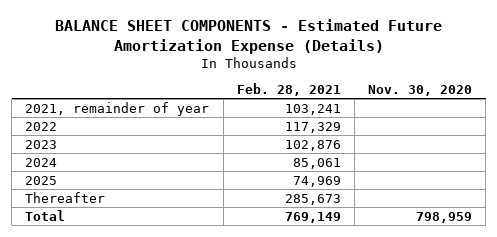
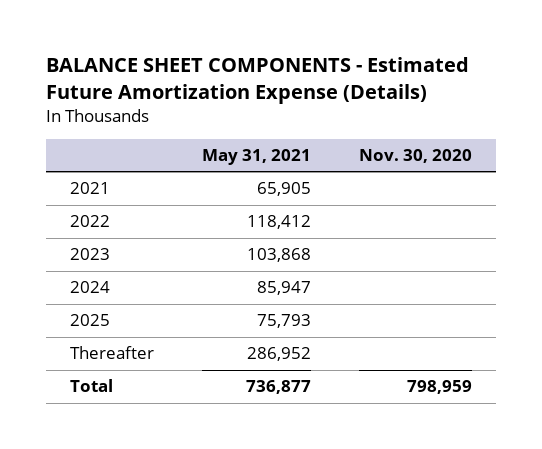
[236,82,341,96] Feb. 28, 2021 -> none
none -> [201,148,311,165] May 31, 2021
[25,101,210,116] 2021, remainder of year -> [69,182,110,195] 2021

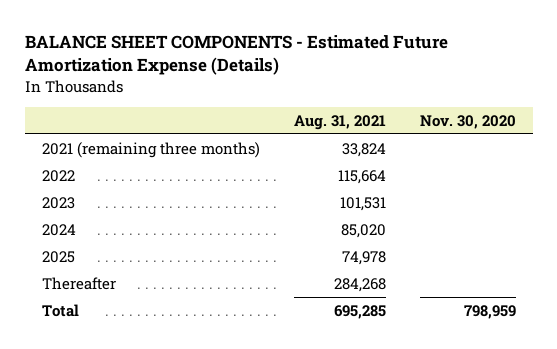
[201,148,311,165] May 31, 2021 -> none
none -> [293,114,386,130] Aug. 31, 2021
[69,182,110,195] 2021 -> [41,141,260,158] 2021 (remaining three months)

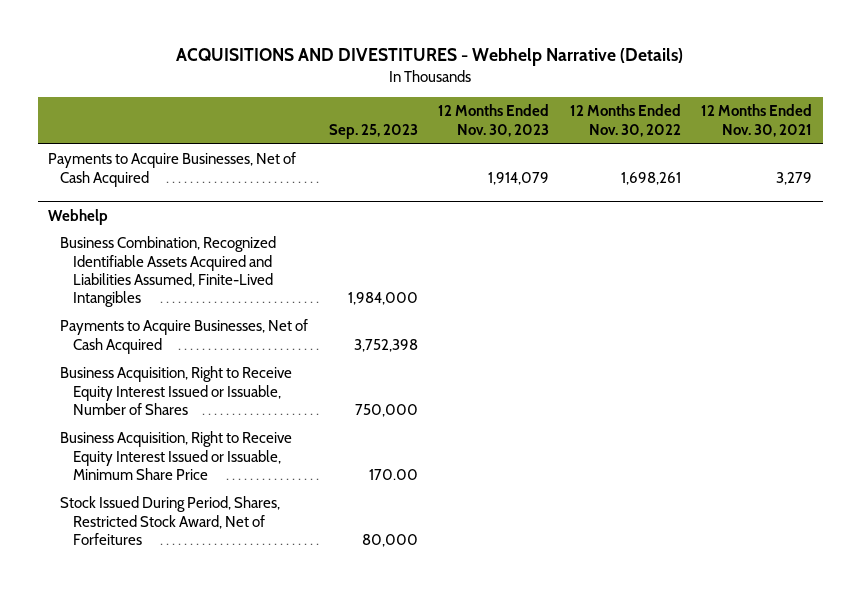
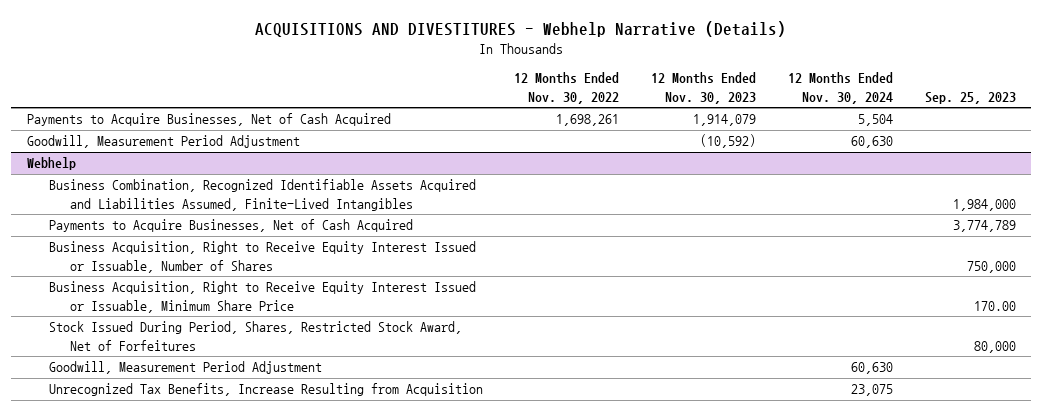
[701,104,813,137] 12 Months Ended Nov. 30, 2021 -> none
none -> [787,72,893,104] 12 Months Ended Nov. 30, 2024
none -> [27,135,301,149] Goodwill, Measurement Period Adjustment
[353,338,418,352] 3,752,398 -> [952,220,1016,233] 3,774,789
none -> [48,361,322,375] Goodwill, Measurement Period Adjustment
none -> [48,383,483,397] Unrecognized Tax Benefits, Increase Resulting from Acquisition

